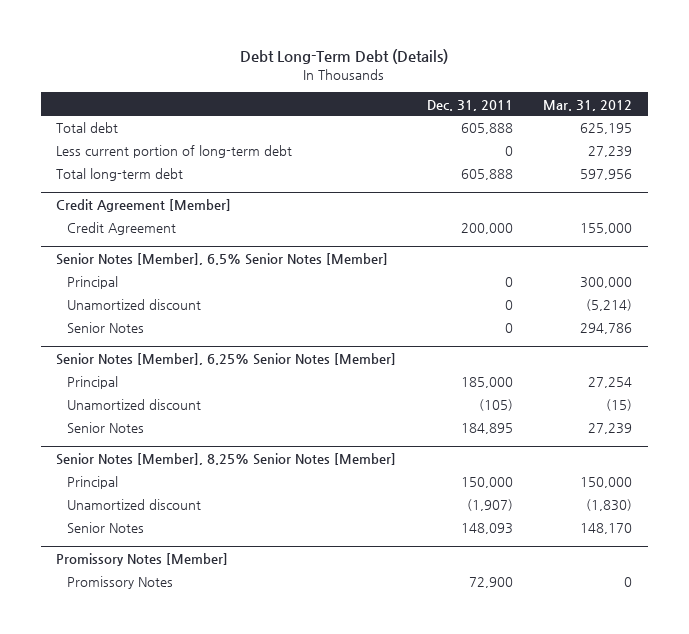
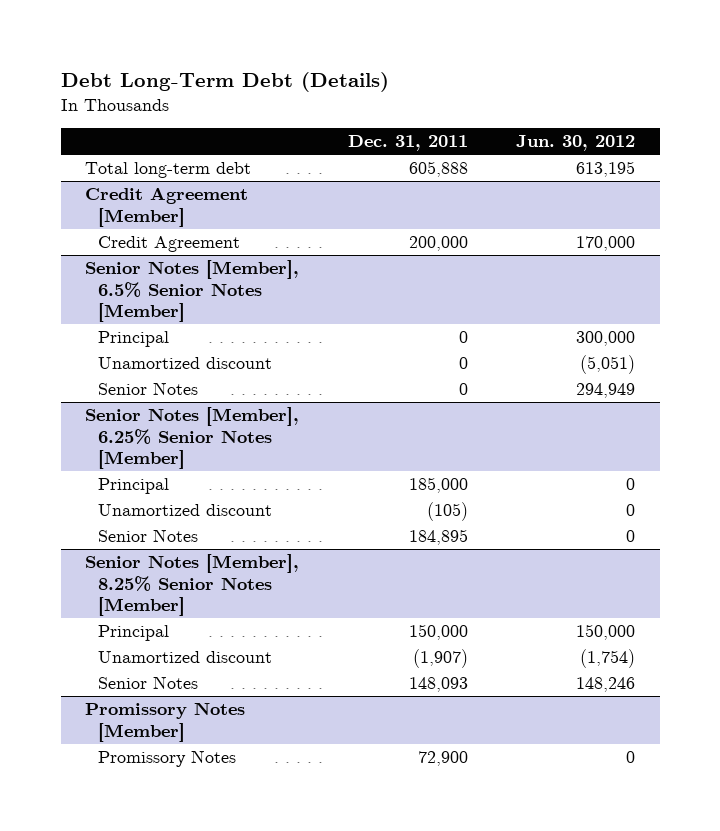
[543,99,633,111] Mar. 31, 2012 -> none
none -> [516,135,636,152] Jun. 30, 2012
[56,122,119,134] Total debt -> none
[56,145,293,159] Less current portion of long-term debt -> none

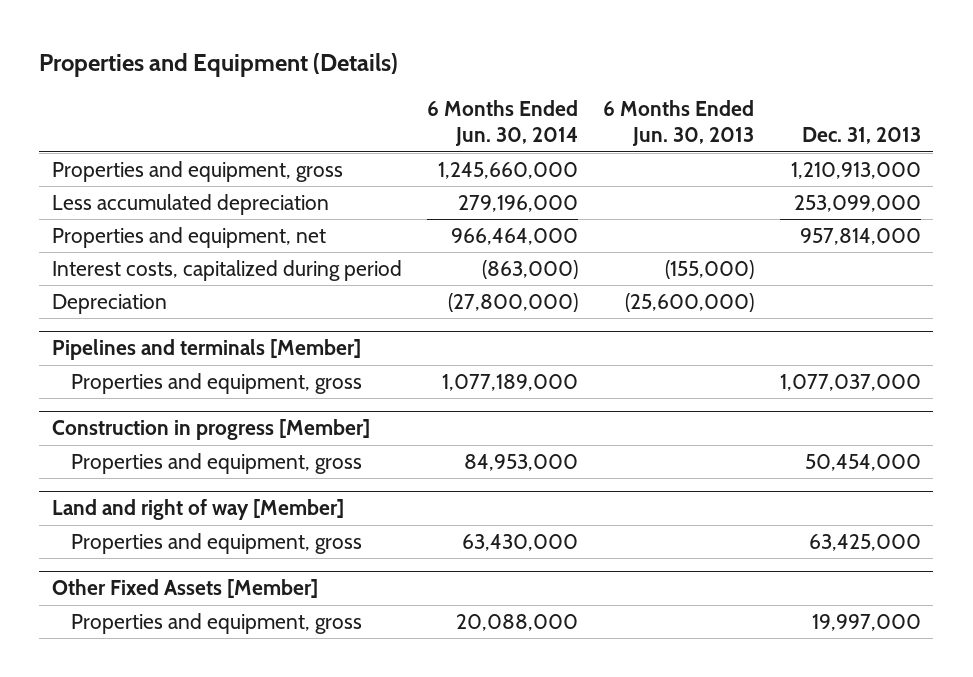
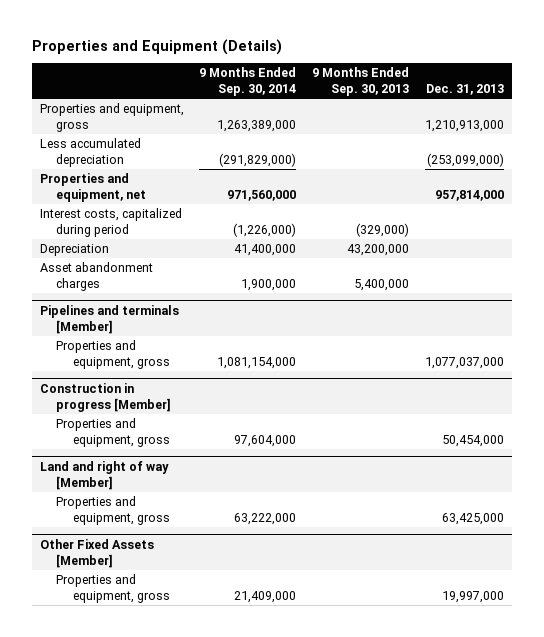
[427,100,579,147] 6 Months Ended Jun. 30, 2014 -> none
[603,100,755,147] 6 Months Ended Jun. 30, 2013 -> none
none -> [199,67,297,97] 9 Months Ended Sep. 30, 2014
none -> [312,67,410,97] 9 Months Ended Sep. 30, 2013
[793,195,921,213] 253,099,000 -> [427,152,505,167] (253,099,000)
none -> [39,261,153,291] Asset abandonment charges

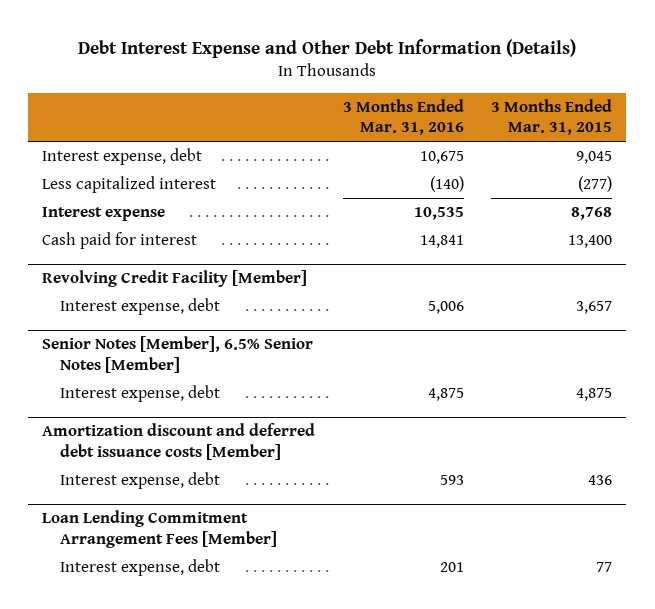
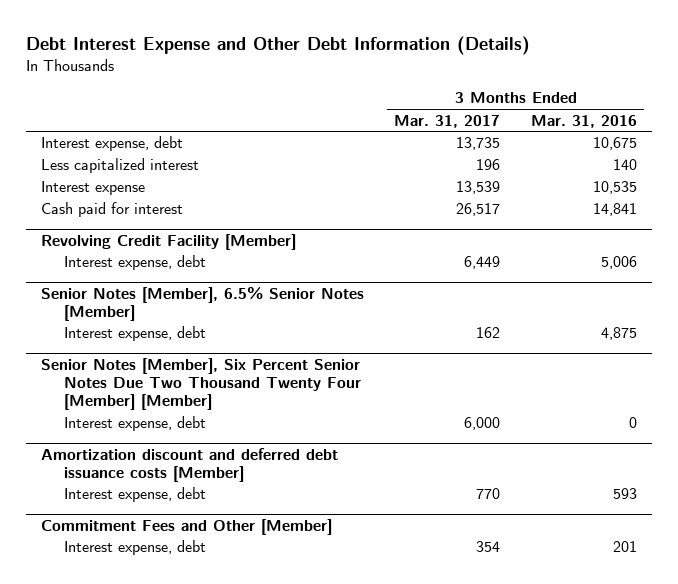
[491,98,613,136] 3 Months Ended Mar. 31, 2015 -> none
none -> [394,114,501,128] Mar. 31, 2017
[429,175,464,192] (140) -> [612,159,637,171] 140
none -> [41,357,362,410] Senior Notes [Member], Six Percent Senior Notes Due Two Thousand Twenty Four [Member] [Member]
none -> [64,416,207,432] Interest expense, debt
[42,510,278,549] Loan Lending Commitment Arrangement Fees [Member] -> [41,518,333,535] Commitment Fees and Other [Member]

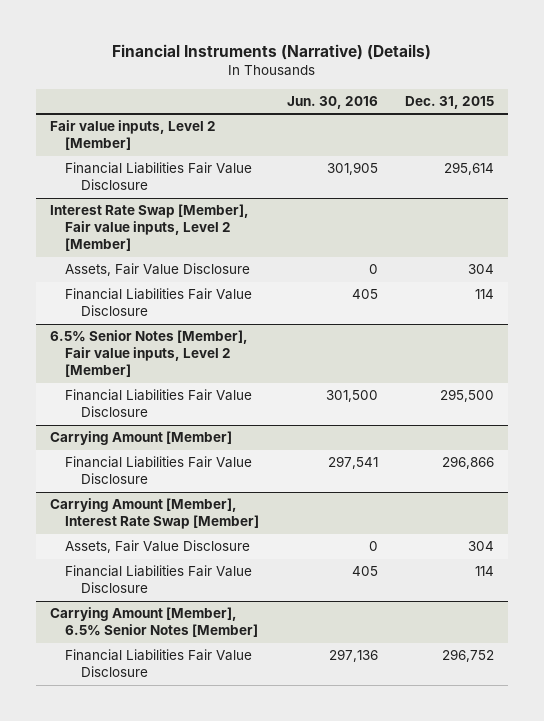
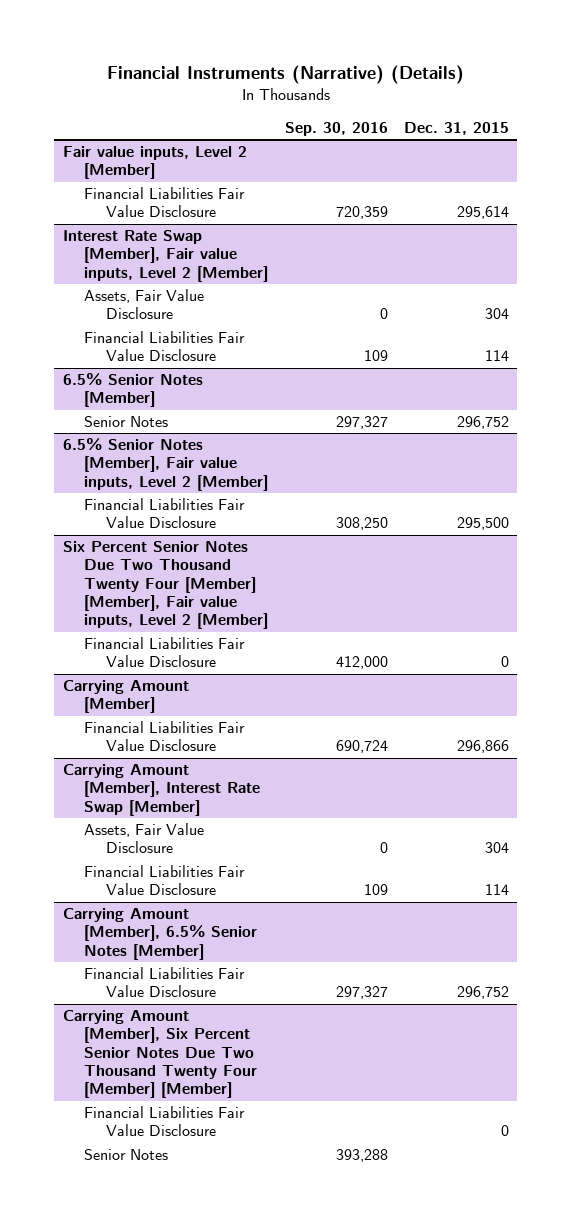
[286,95,378,109] Jun. 30, 2016 -> none
none -> [284,122,388,137] Sep. 30, 2016
none -> [62,373,203,408] 6.5% Senior Notes [Member]
none -> [84,416,169,428] Senior Notes
none -> [62,541,269,630] Six Percent Senior Notes Due Two Thousand Twenty Four [Member] [Member], Fair value inputs, Level 2 [Member]
none -> [84,637,246,668] Financial Liabilities Fair Value Disclosure
none -> [62,1010,258,1099] Carrying Amount [Member], Six Percent Senior Notes Due Two Thousand Twenty Four [Member] [Member]
none -> [84,1106,246,1137] Financial Liabilities Fair Value Disclosure
none -> [84,1149,169,1161] Senior Notes

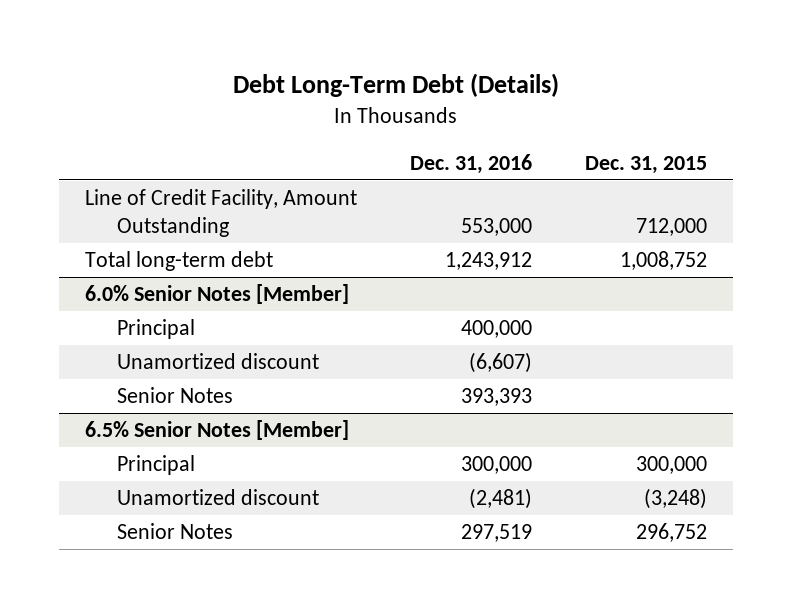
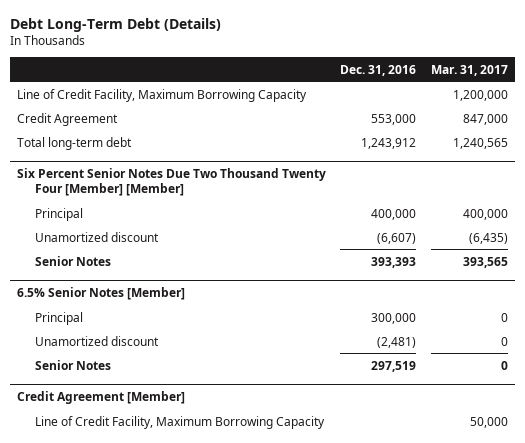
[584,155,707,174] Dec. 31, 2015 -> none
none -> [430,64,508,76] Mar. 31, 2017
none -> [17,88,308,102] Line of Credit Facility, Maximum Borrowing Capacity
[85,189,358,238] Line of Credit Facility, Amount Outstanding -> [17,112,119,126] Credit Agreement
[85,284,350,305] 6.0% Senior Notes [Member] -> [17,168,327,197] Six Percent Senior Notes Due Two Thousand Twenty Four [Member] [Member]
none -> [17,391,186,405] Credit Agreement [Member]
none -> [34,415,325,429] Line of Credit Facility, Maximum Borrowing Capacity

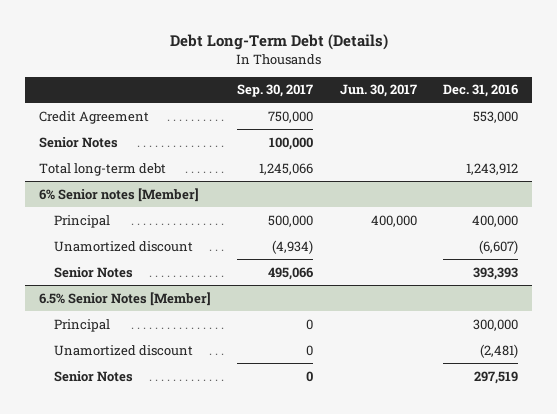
[430,64,508,76] Mar. 31, 2017 -> none
none -> [237,84,314,98] Sep. 30, 2017
none -> [339,84,417,98] Jun. 30, 2017
[17,88,308,102] Line of Credit Facility, Maximum Borrowing Capacity -> none
none -> [38,136,118,148] Senior Notes
[17,168,327,197] Six Percent Senior Notes Due Two Thousand Twenty Four [Member] [Member] -> [38,187,199,202] 6% Senior notes [Member]
[17,391,186,405] Credit Agreement [Member] -> none
[34,415,325,429] Line of Credit Facility, Maximum Borrowing Capacity -> none

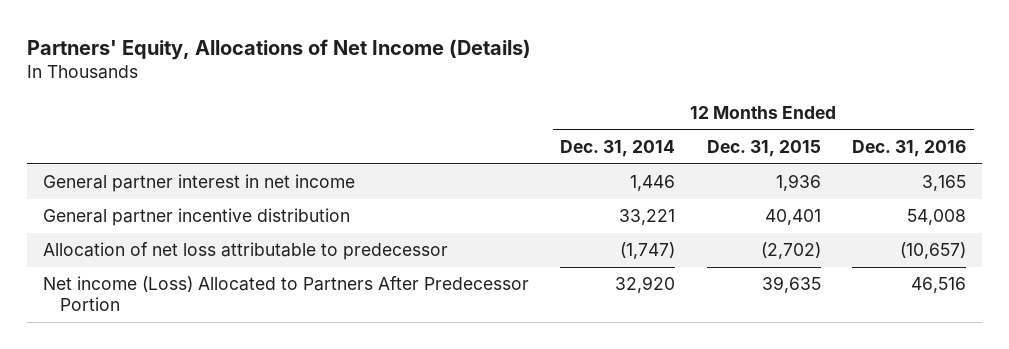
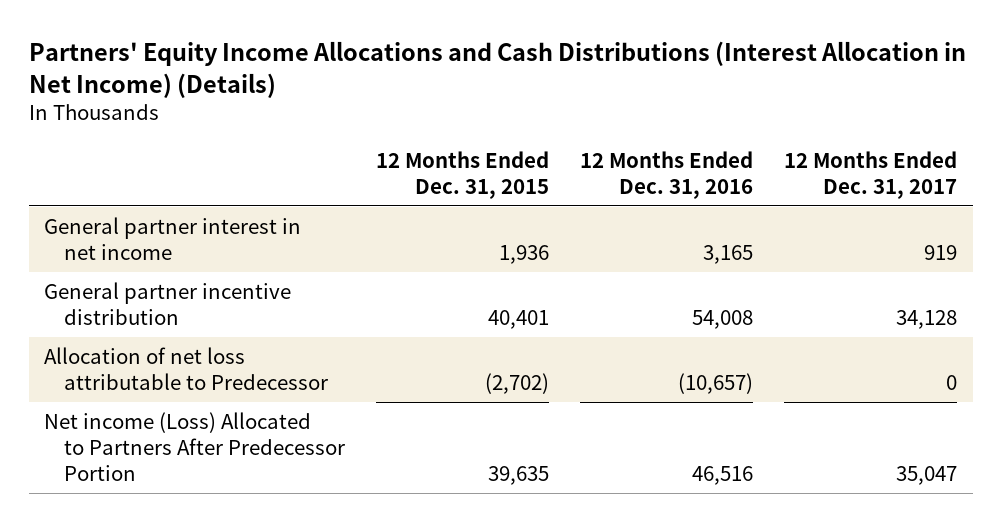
[27,38,532,60] Partners' Equity, Allocations of Net Income (Details) -> [28,40,966,98] Partners' Equity Income Allocations and Cash Distributions (Interest Allocation in Net Income) (Details)
[560,140,676,158] Dec. 31, 2014 -> none
none -> [784,150,958,199] 12 Months Ended Dec. 31, 2017
[43,242,449,261] Allocation of net loss attributable to predecessor -> [44,347,329,390] Allocation of net loss attributable to Predecessor

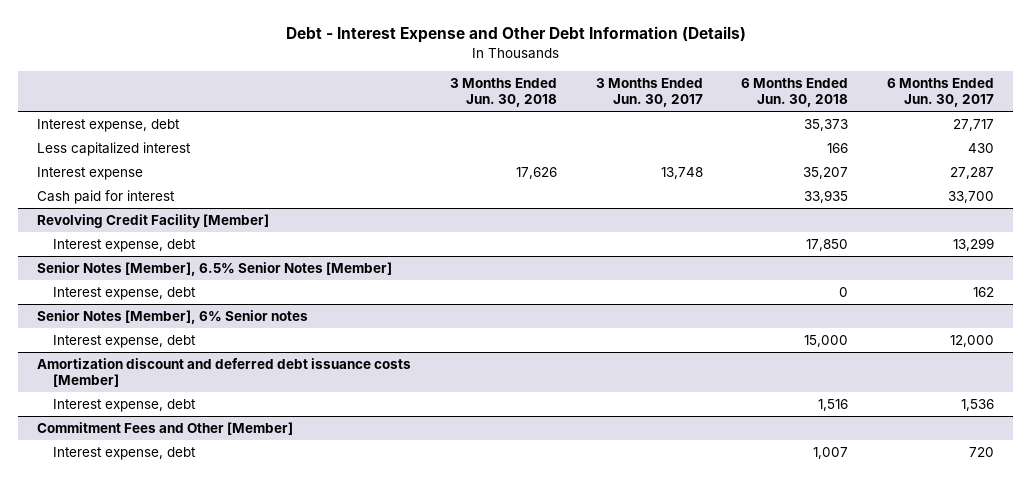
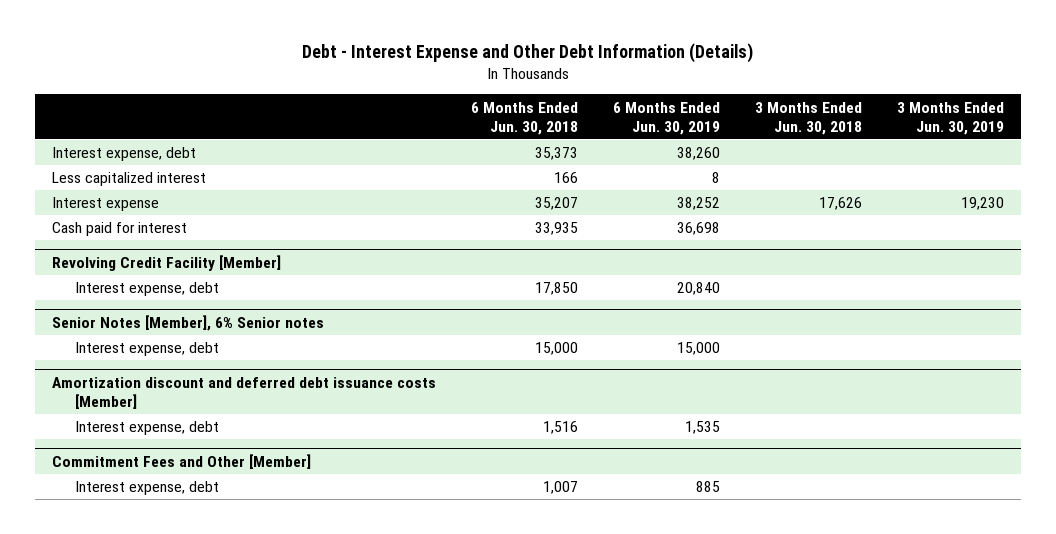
[595,78,703,108] 3 Months Ended Jun. 30, 2017 -> none
[887,78,995,108] 6 Months Ended Jun. 30, 2017 -> none
none -> [612,101,720,135] 6 Months Ended Jun. 30, 2019
none -> [896,101,1004,135] 3 Months Ended Jun. 30, 2019
[37,261,393,276] Senior Notes [Member], 6.5% Senior Notes [Member] -> none
[53,286,197,300] Interest expense, debt -> none

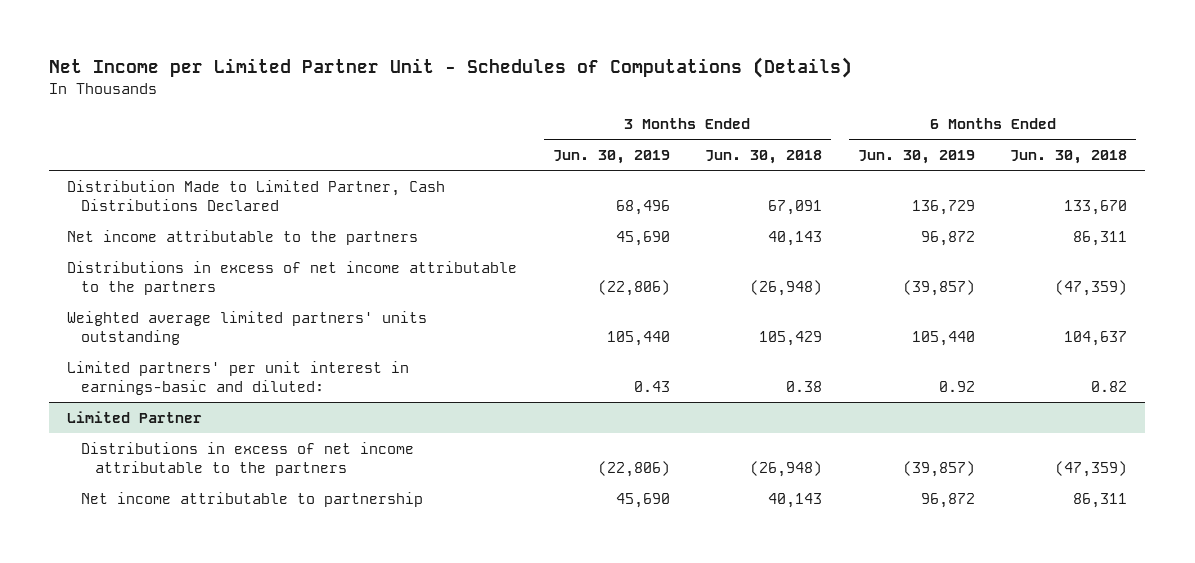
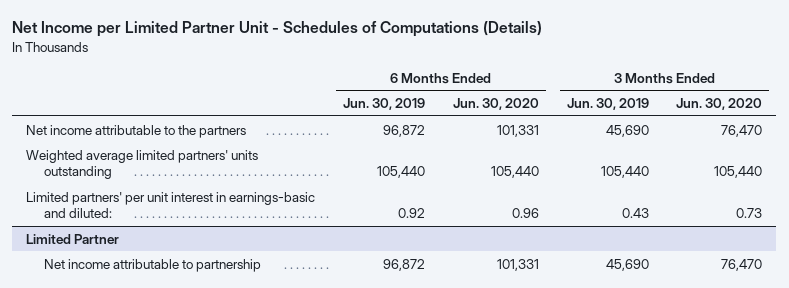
[705,150,823,165] Jun. 30, 2018 -> none
[1010,150,1128,165] Jun. 30, 2018 -> none
none -> [452,97,539,110] Jun. 30, 2020
none -> [676,97,763,110] Jun. 30, 2020
[67,179,446,212] Distribution Made to Limited Partner, Cash Distributions Declared -> none
[67,260,518,296] Distributions in excess of net income attributable to the partners -> none
[81,441,415,477] Distributions in excess of net income attributable to the partners -> none

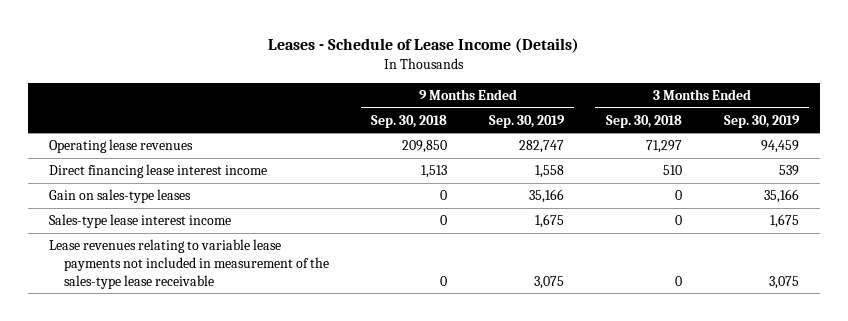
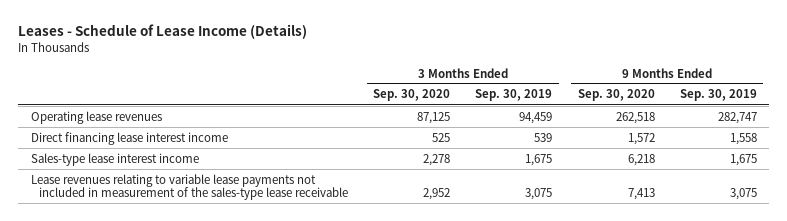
[371,114,448,128] Sep. 30, 2018 -> none
[605,114,682,128] Sep. 30, 2018 -> none
none -> [373,89,451,102] Sep. 30, 2020
none -> [577,89,655,102] Sep. 30, 2020
[49,189,192,204] Gain on sales-type leases -> none

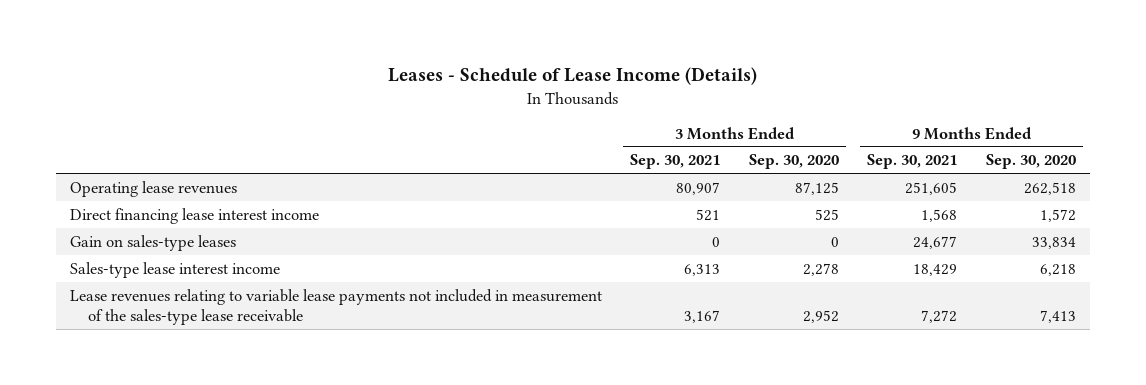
[475,89,553,102] Sep. 30, 2019 -> none
[679,89,757,102] Sep. 30, 2019 -> none
none -> [630,154,721,170] Sep. 30, 2021
none -> [867,154,958,170] Sep. 30, 2021
none -> [69,234,236,251] Gain on sales-type leases

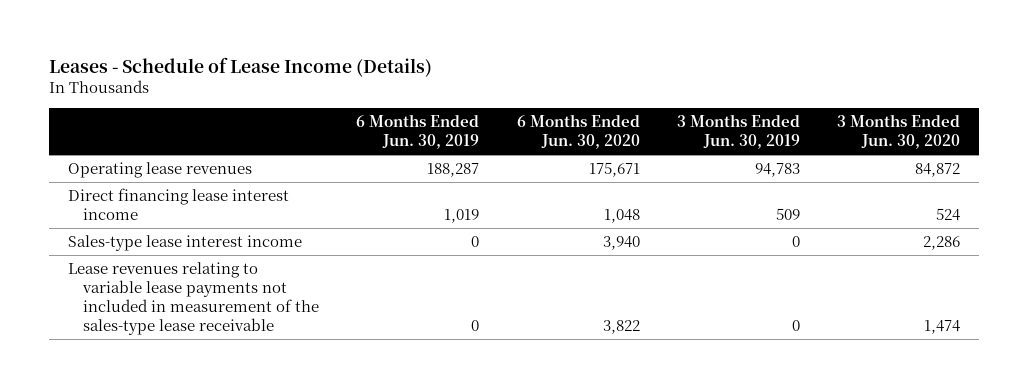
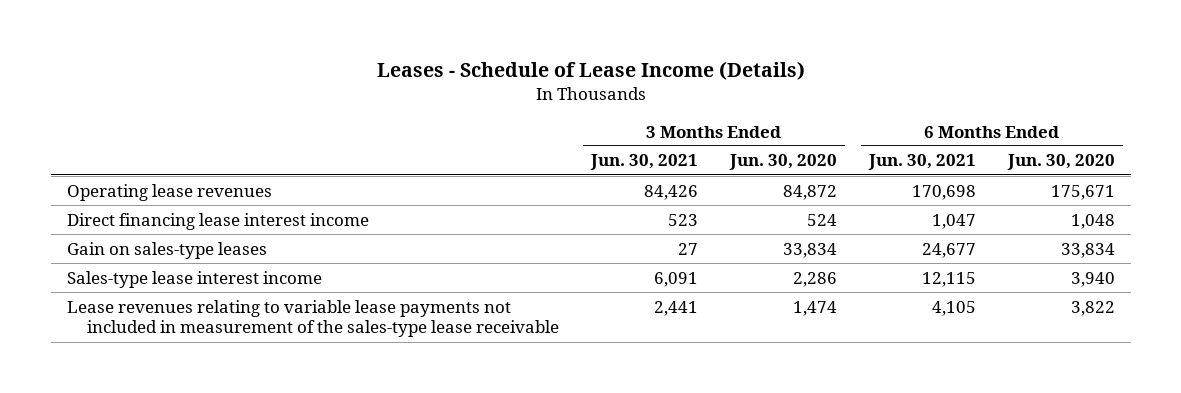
[356,114,480,150] 6 Months Ended Jun. 30, 2019 -> none
[676,114,800,150] 3 Months Ended Jun. 30, 2019 -> none
none -> [589,154,698,171] Jun. 30, 2021
none -> [867,154,976,171] Jun. 30, 2021
none -> [66,241,267,259] Gain on sales-type leases

